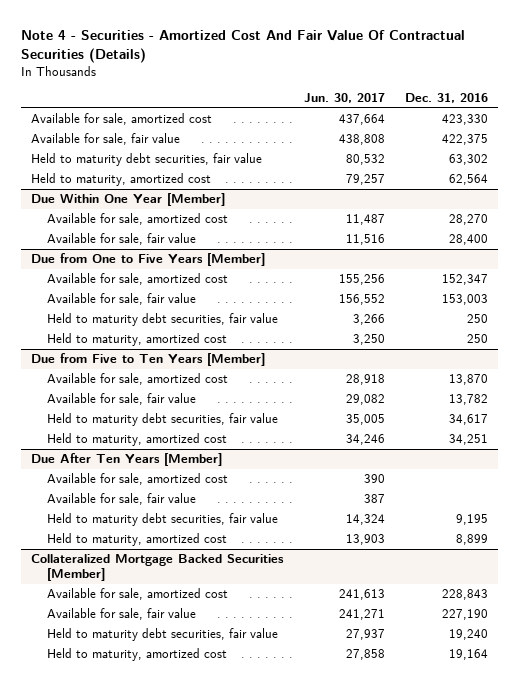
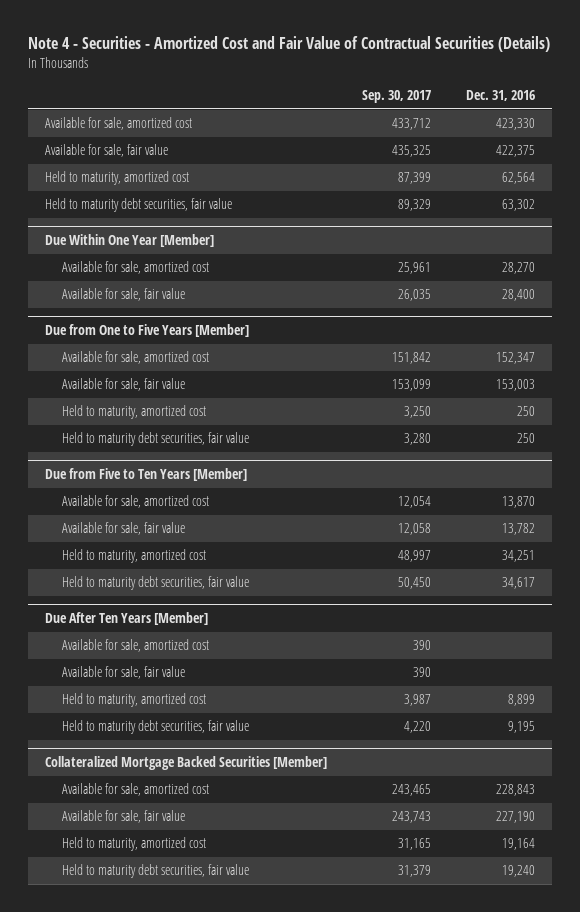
[20,29,465,64] Note 4 - Securities - Amortized Cost And Fair Value Of Contractual Securities (Details) -> [28,36,551,53] Note 4 - Securities - Amortized Cost and Fair Value of Contractual Securities (Details)
[303,93,385,104] Jun. 30, 2017 -> none
none -> [362,90,432,104] Sep. 30, 2017
[31,153,263,167] Held to maturity debt securities, fair value -> [45,198,233,213] Held to maturity debt securities, fair value
[46,313,278,327] Held to maturity debt securities, fair value -> [61,432,249,447] Held to maturity debt securities, fair value
[46,413,278,427] Held to maturity debt securities, fair value -> [61,576,249,591] Held to maturity debt securities, fair value
[46,513,278,527] Held to maturity debt securities, fair value -> [61,720,249,735] Held to maturity debt securities, fair value
[46,628,278,642] Held to maturity debt securities, fair value -> [61,864,249,879] Held to maturity debt securities, fair value

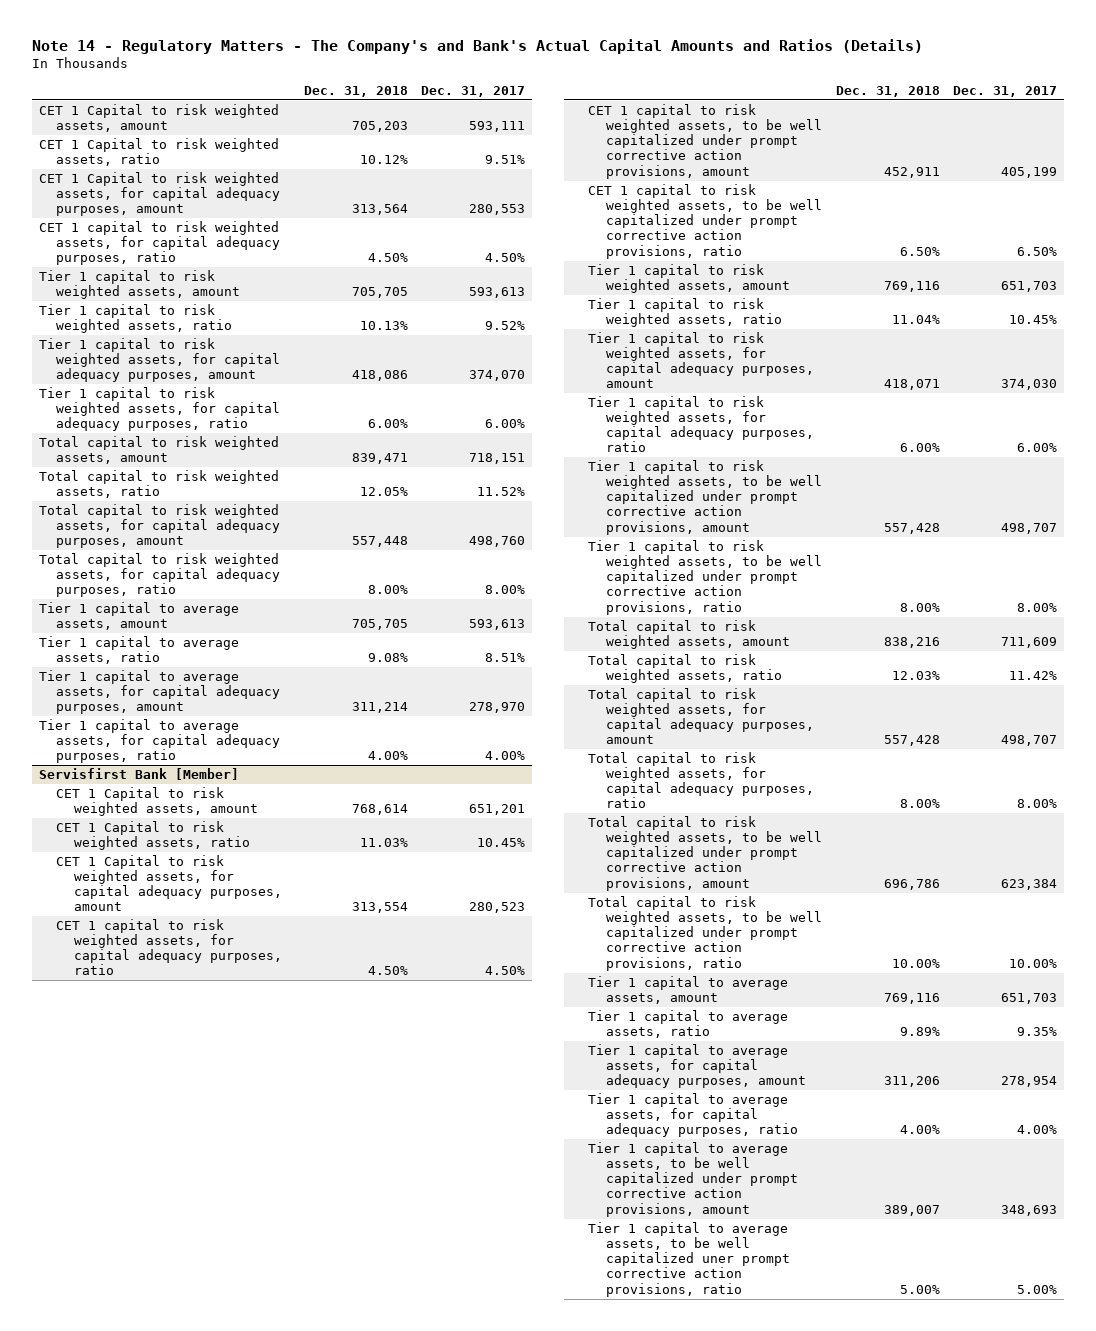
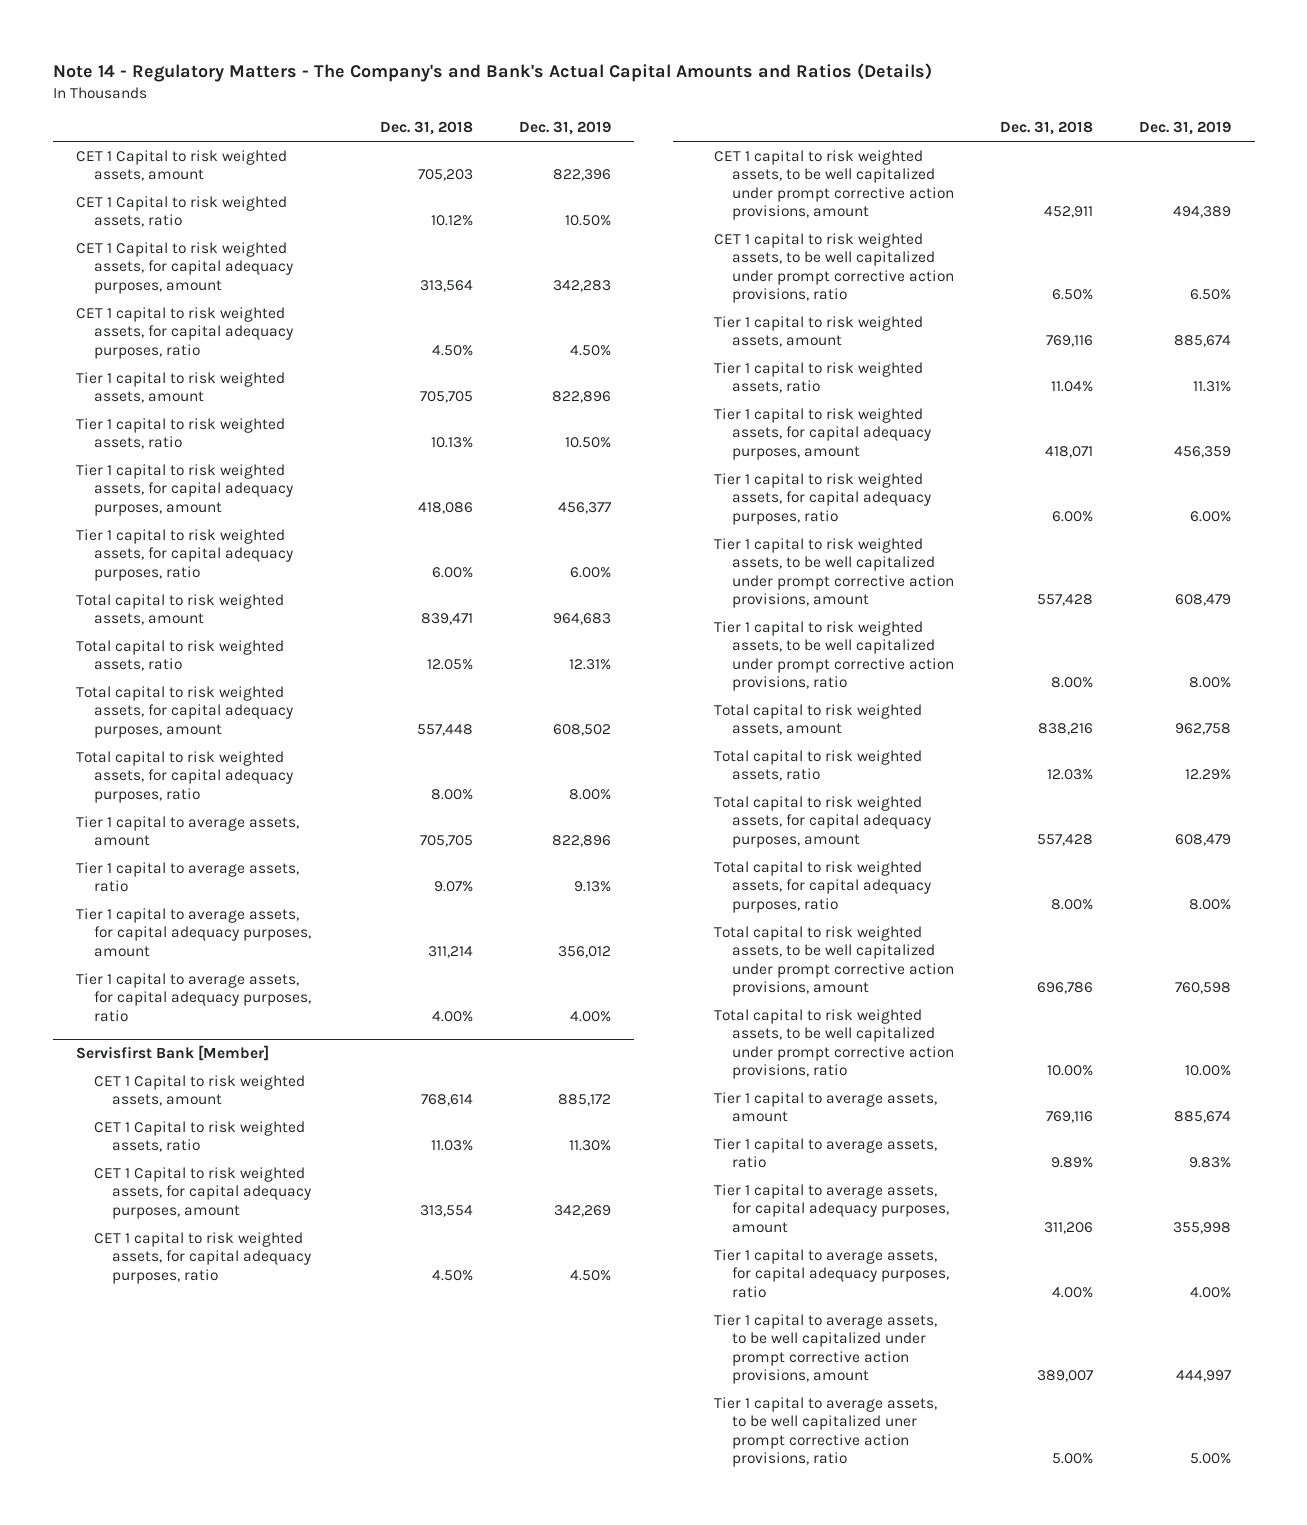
[421,85,526,97] Dec. 31, 2017 -> none
none -> [519,121,612,136] Dec. 31, 2019
[367,653,408,663] 9.08% -> [434,881,474,893] 9.07%

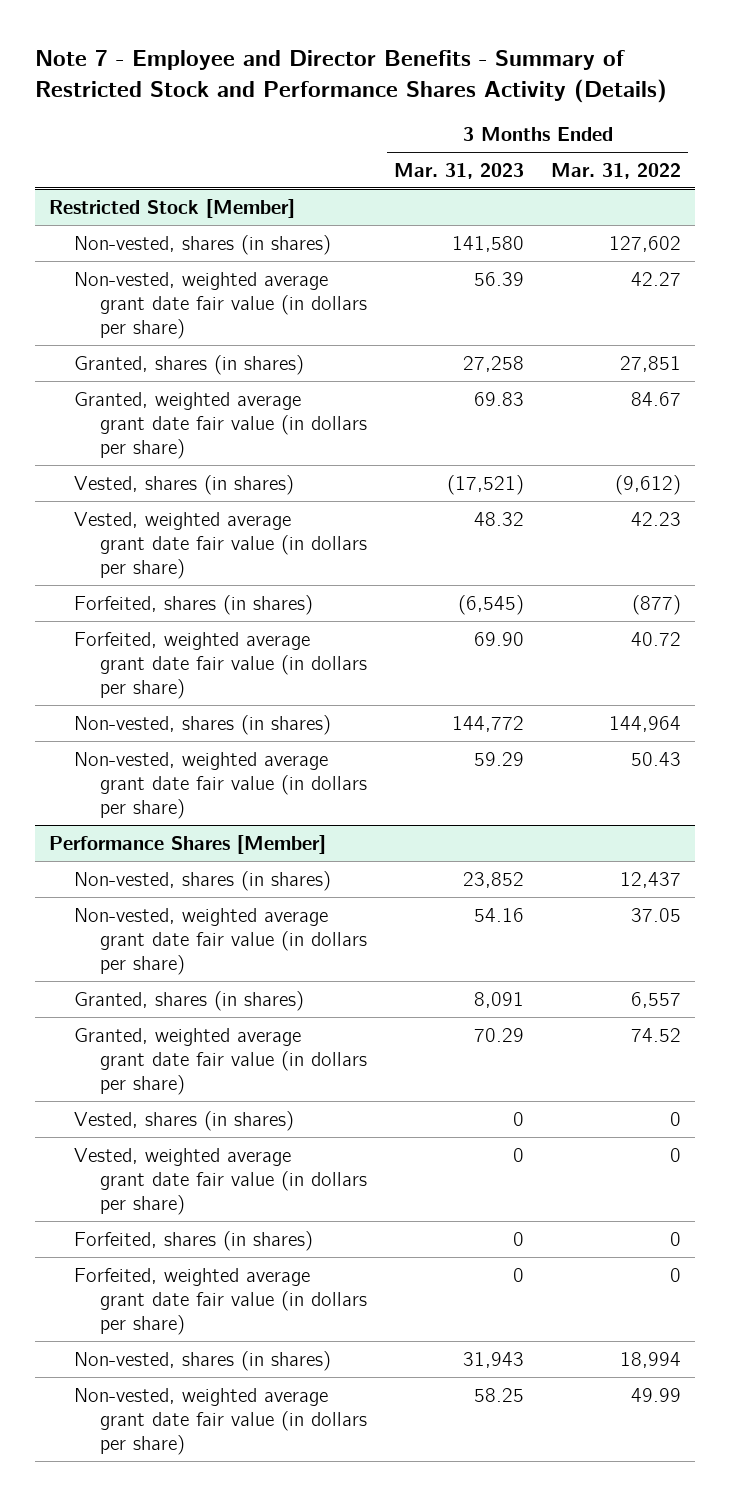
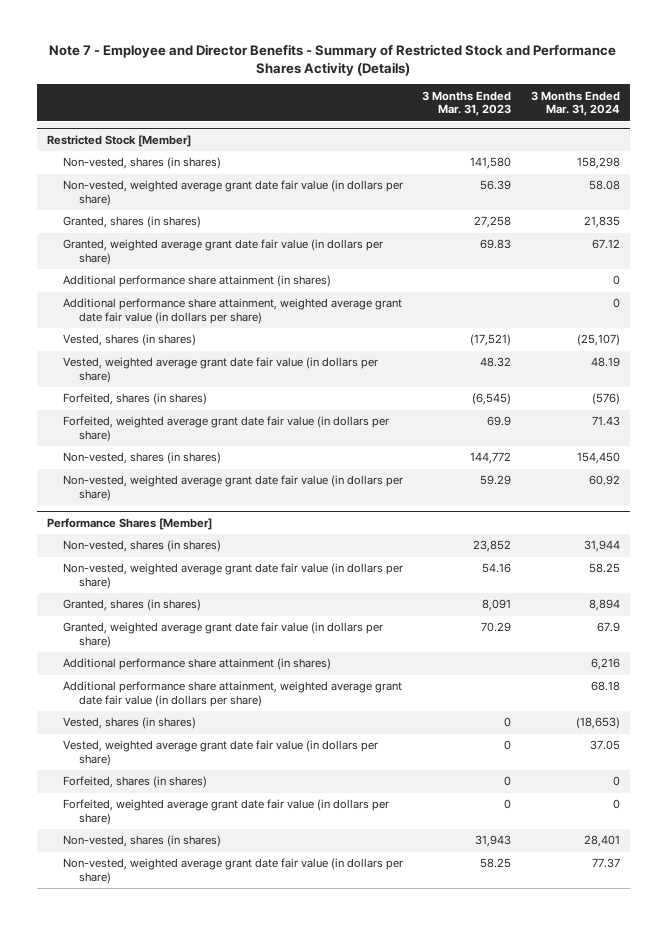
[551,162,682,179] Mar. 31, 2022 -> none
none -> [531,90,621,117] 3 Months Ended Mar. 31, 2024
none -> [62,275,331,288] Additional performance share attainment (in shares)
none -> [62,298,402,325] Additional performance share attainment, weighted average grant date fair value (in dollars per share)
[474,631,525,646] 69.90 -> [487,416,512,427] 69.9
none -> [62,658,331,671] Additional performance share attainment (in shares)
none -> [62,681,402,708] Additional performance share attainment, weighted average grant date fair value (in dollars per share)

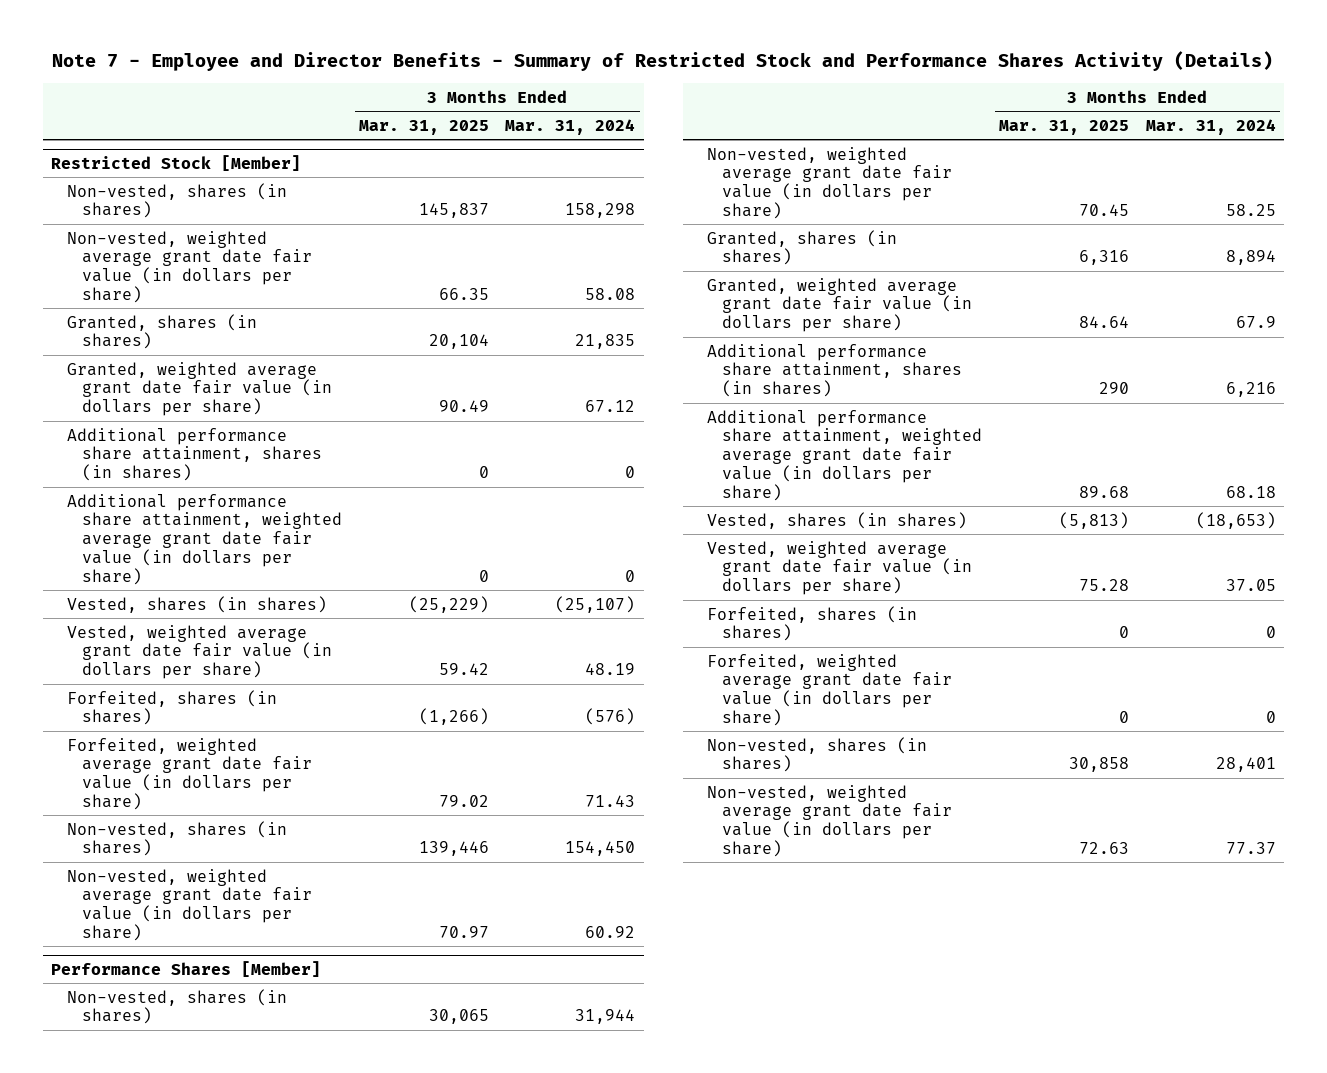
[422,90,512,117] 3 Months Ended Mar. 31, 2023 -> none
none -> [358,119,489,135] Mar. 31, 2025
[62,275,331,288] Additional performance share attainment (in shares) -> [66,427,323,482] Additional performance share attainment, shares (in shares)
[62,658,331,671] Additional performance share attainment (in shares) -> [706,343,963,398] Additional performance share attainment, shares (in shares)

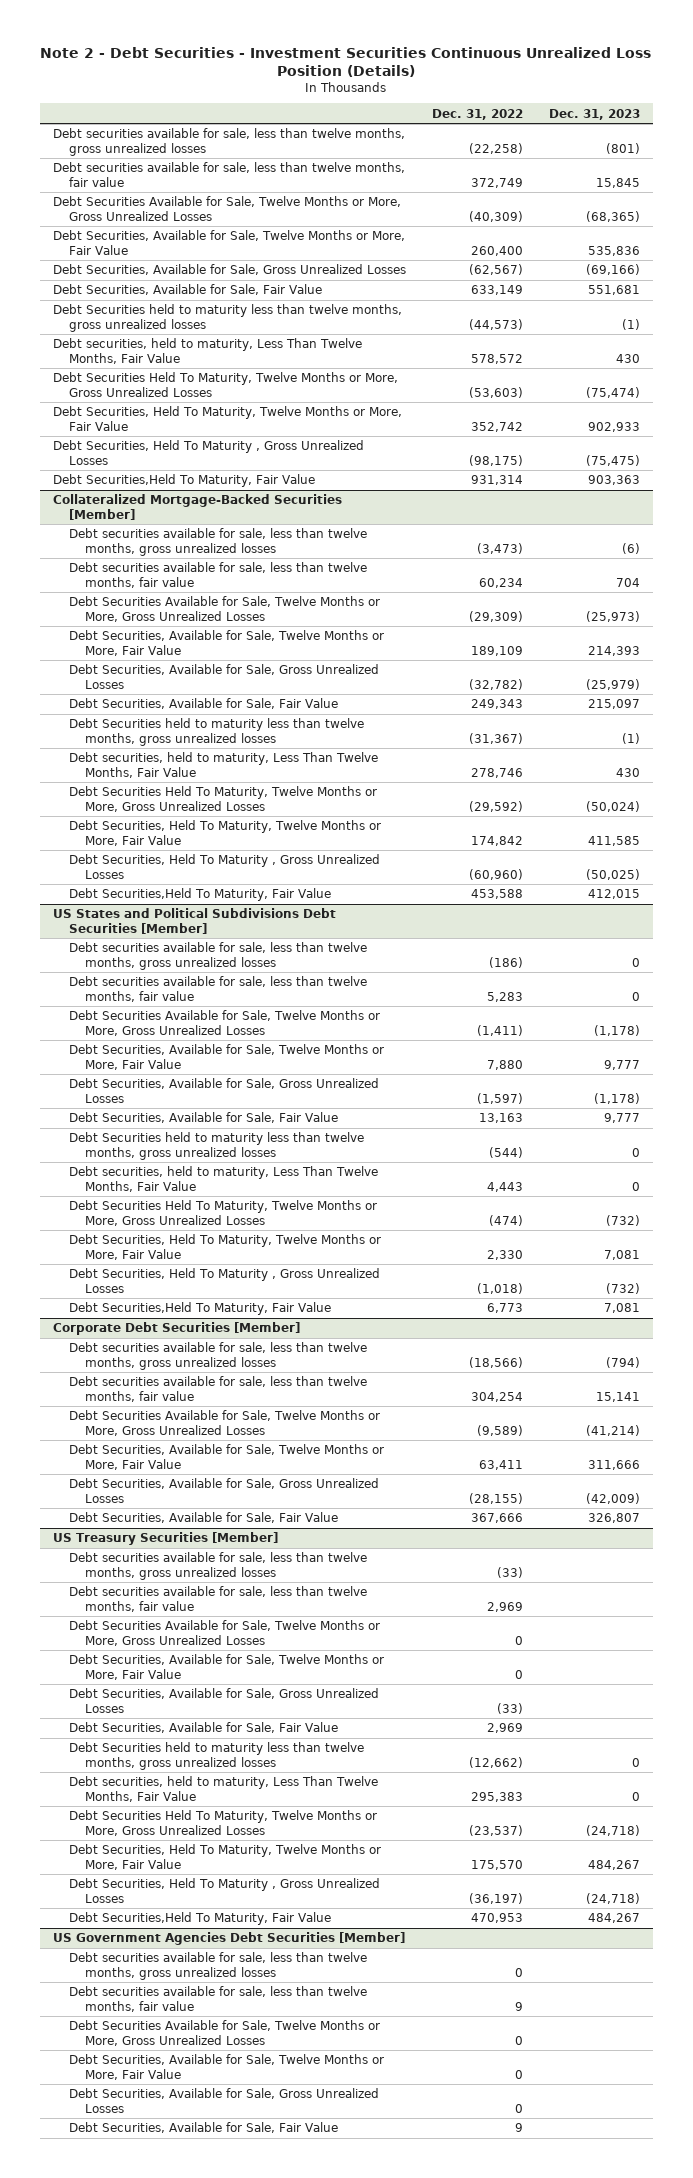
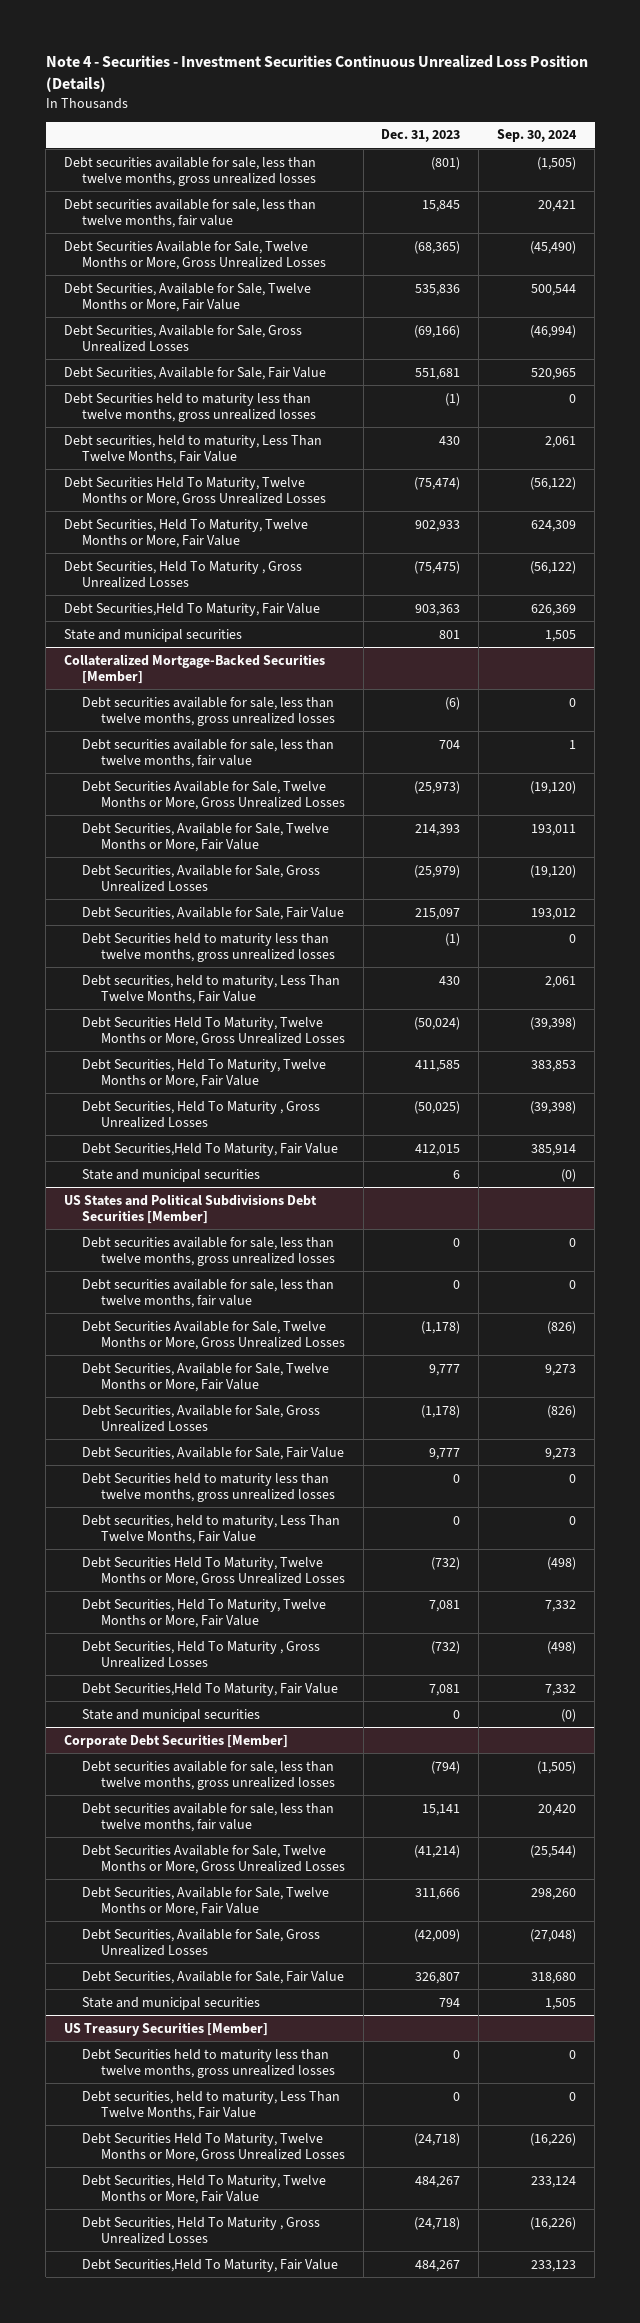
[40,47,652,78] Note 2 - Debt Securities - Investment Securities Continuous Unrealized Loss Position (Details) -> [45,55,588,92] Note 4 - Securities - Investment Securities Continuous Unrealized Loss Position (Details)
[431,108,523,120] Dec. 31, 2022 -> none
none -> [497,129,578,143] Sep. 30, 2024
none -> [63,628,242,642] State and municipal securities
none -> [82,1168,261,1182] State and municipal securities
none -> [82,1708,261,1722] State and municipal securities
none -> [82,1996,261,2010] State and municipal securities
[68,1552,367,1580] Debt securities available for sale, less than twelve months, gross unrealized losses -> none
[68,1586,367,1612] Debt securities available for sale, less than twelve months, fair value -> none
[68,1620,380,1646] Debt Securities Available for Sale, Twelve Months or More, Gross Unrealized Losses -> none
[68,1654,384,1680] Debt Securities, Available for Sale, Twelve Months or More, Fair Value -> none
[68,1688,379,1713] Debt Securities, Available for Sale, Gross Unrealized Losses -> none
[68,1722,338,1734] Debt Securities, Available for Sale, Fair Value -> none
[53,1932,406,1946] US Government Agencies Debt Securities [Member] -> none
[68,1952,367,1980] Debt securities available for sale, less than twelve months, gross unrealized losses -> none
[68,1986,367,2012] Debt securities available for sale, less than twelve months, fair value -> none
[68,2020,380,2046] Debt Securities Available for Sale, Twelve Months or More, Gross Unrealized Losses -> none
[68,2054,384,2080] Debt Securities, Available for Sale, Twelve Months or More, Fair Value -> none
[68,2088,379,2113] Debt Securities, Available for Sale, Gross Unrealized Losses -> none
[68,2122,338,2134] Debt Securities, Available for Sale, Fair Value -> none

